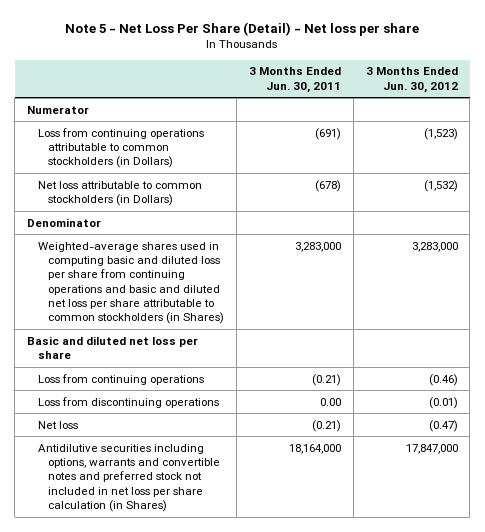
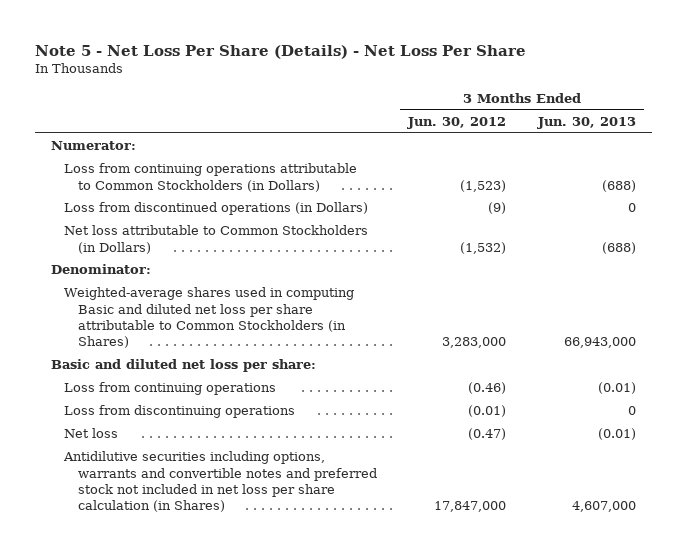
[65,21,420,36] Note 5 - Net Loss Per Share (Detail) - Net loss per share -> [35,44,527,59] Note 5 - Net Loss Per Share (Details) - Net Loss Per Share
[248,67,341,93] 3 Months Ended Jun. 30, 2011 -> none
none -> [537,116,637,129] Jun. 30, 2013
[27,105,90,114] Numerator -> [51,141,137,151] Numerator:
[37,127,204,169] Loss from continuing operations attributable to common stockholders (in Dollars) -> [64,163,358,192] Loss from continuing operations attributable to Common Stockholders (in Dollars)
none -> [64,202,369,216] Loss from discontinued operations (in Dollars)
[37,180,202,207] Net loss attributable to common stockholders (in Dollars) -> [64,225,369,254] Net loss attributable to Common Stockholders (in Dollars)
[27,217,102,227] Denominator -> [51,264,152,275] Denominator:
[37,241,225,325] Weighted-average shares used in computing basic and diluted loss per share from continuing operations and basic and diluted net loss per share attributable to common stockholders (in Shares) -> [64,287,355,349] Weighted-average shares used in computing Basic and diluted net loss per share attributable to Common Stockholders (in Shares)
[27,335,199,360] Basic and diluted net loss per share -> [51,359,317,373] Basic and diluted net loss per share:

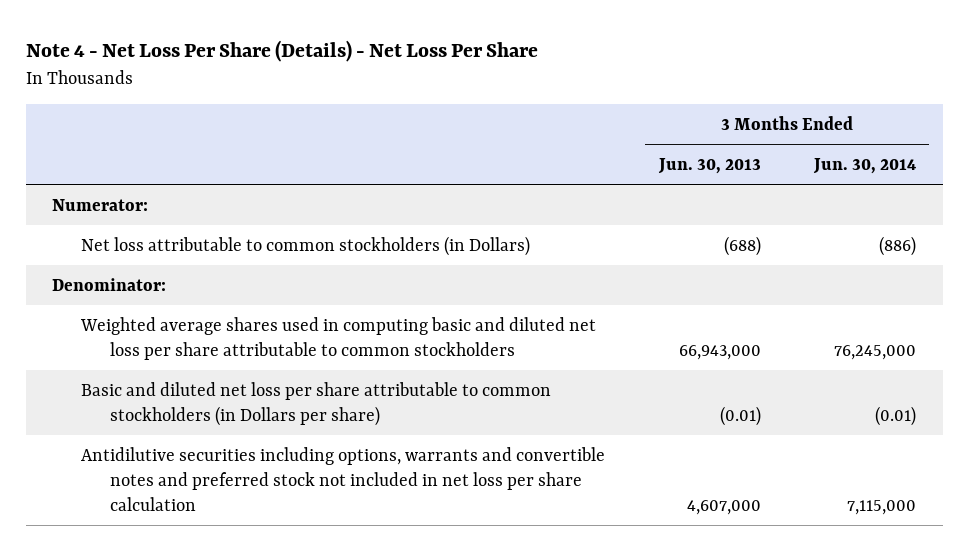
[35,44,527,59] Note 5 - Net Loss Per Share (Details) - Net Loss Per Share -> [25,39,538,62] Note 4 - Net Loss Per Share (Details) - Net Loss Per Share
[407,116,507,129] Jun. 30, 2012 -> none
none -> [813,157,917,174] Jun. 30, 2014
[64,163,358,192] Loss from continuing operations attributable to Common Stockholders (in Dollars) -> none
[64,202,369,216] Loss from discontinued operations (in Dollars) -> none
[64,225,369,254] Net loss attributable to Common Stockholders (in Dollars) -> [81,235,531,256] Net loss attributable to common stockholders (in Dollars)
[51,359,317,373] Basic and diluted net loss per share: -> none
[64,382,277,396] Loss from continuing operations -> none
[64,405,296,419] Loss from discontinuing operations -> none
[64,287,355,349] Weighted-average shares used in computing Basic and diluted net loss per share attributable to Common Stockholders (in Shares) -> [80,316,597,360] Weighted average shares used in computing basic and diluted net loss per share attributable to common stockholders
[64,428,119,439] Net loss -> [81,381,552,426] Basic and diluted net loss per share attributable to common stockholders (in Dollars per share)
[63,451,377,513] Antidilutive securities including options, warrants and convertible notes and preferred stock not included in net loss per share calculation (in Shares) -> [81,446,606,511] Antidilutive securities including options, warrants and convertible notes and preferred stock not included in net loss per share calculation

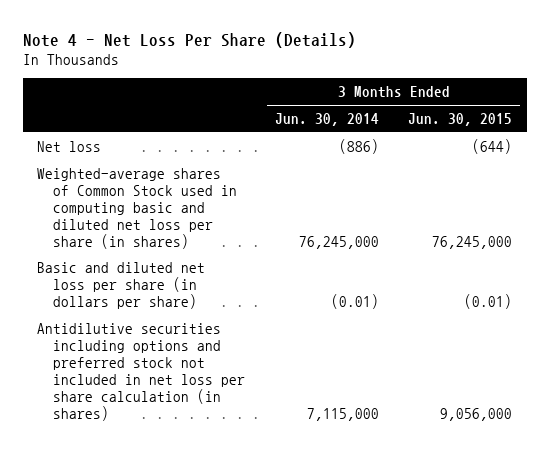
[25,39,538,62] Note 4 - Net Loss Per Share (Details) - Net Loss Per Share -> [22,31,356,48] Note 4 - Net Loss Per Share (Details)
[657,157,761,174] Jun. 30, 2013 -> none
none -> [408,113,513,127] Jun. 30, 2015
[52,198,149,211] Numerator: -> none
[52,277,167,291] Denominator: -> none
[81,235,531,256] Net loss attributable to common stockholders (in Dollars) -> [37,140,102,152] Net loss
[80,316,597,360] Weighted average shares used in computing basic and diluted net loss per share attributable to common stockholders -> [37,167,238,249] Weighted-average shares of Common Stock used in computing basic and diluted net loss per share (in shares)
[81,381,552,426] Basic and diluted net loss per share attributable to common stockholders (in Dollars per share) -> [37,261,206,309] Basic and diluted net loss per share (in dollars per share)
[81,446,606,511] Antidilutive securities including options, warrants and convertible notes and preferred stock not included in net loss per share calculation -> [37,322,246,421] Antidilutive securities including options and preferred stock not included in net loss per share calculation (in shares)

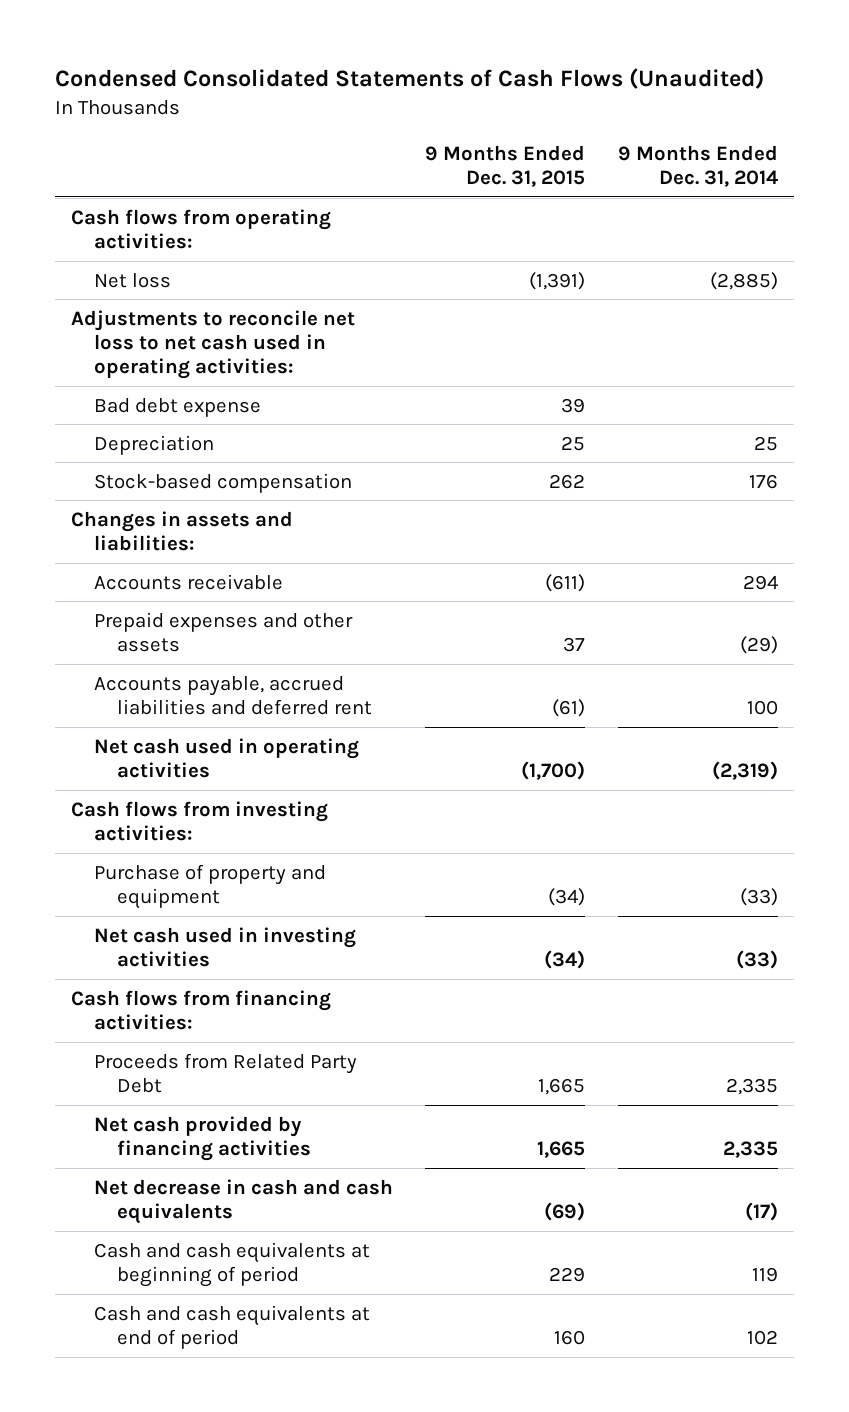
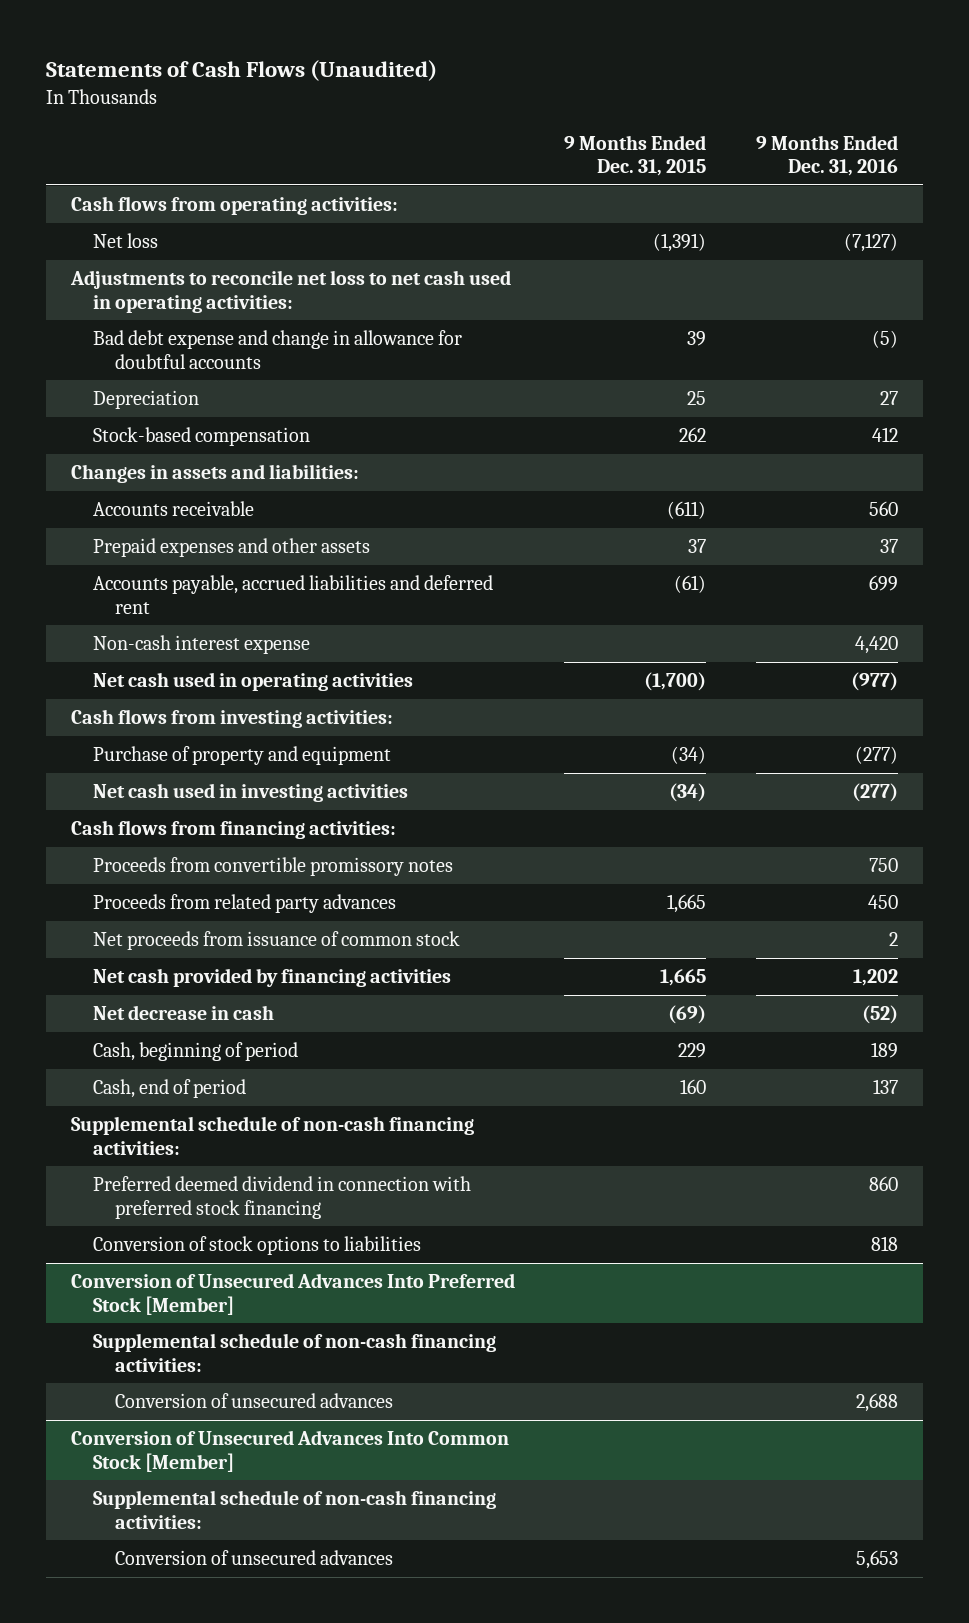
[54,68,764,90] Condensed Consolidated Statements of Cash Flows (Unaudited) -> [45,60,437,82] Statements of Cash Flows (Unaudited)
[617,144,778,187] 9 Months Ended Dec. 31, 2014 -> none
none -> [756,134,899,177] 9 Months Ended Dec. 31, 2016
[94,397,262,417] Bad debt expense -> [92,330,462,369] Bad debt expense and change in allowance for doubtful accounts
none -> [92,635,310,655] Non-cash interest expense
none -> [92,857,453,877] Proceeds from convertible promissory notes
[94,1052,358,1093] Proceeds from Related Party Debt -> [92,894,396,914] Proceeds from related party advances
none -> [92,931,460,951] Net proceeds from issuance of common stock
[94,1178,394,1224] Net decrease in cash and cash equivalents -> [92,1005,274,1021] Net decrease in cash
[94,1241,371,1287] Cash and cash equivalents at beginning of period -> [92,1042,298,1062] Cash, beginning of period
[94,1304,371,1349] Cash and cash equivalents at end of period -> [92,1079,246,1099] Cash, end of period
none -> [70,1116,474,1155] Supplemental schedule of non-cash financing activities:
none -> [92,1176,471,1219] Preferred deemed dividend in connection with preferred stock financing
none -> [92,1236,421,1256] Conversion of stock options to liabilities
none -> [70,1273,515,1315] Conversion of Unsecured Advances Into Preferred Stock [Member]
none -> [92,1333,496,1372] Supplemental schedule of non-cash financing activities:
none -> [114,1393,393,1409] Conversion of unsecured advances
none -> [70,1430,509,1472] Conversion of Unsecured Advances Into Common Stock [Member]
none -> [92,1490,496,1529] Supplemental schedule of non-cash financing activities:
none -> [114,1550,393,1566] Conversion of unsecured advances

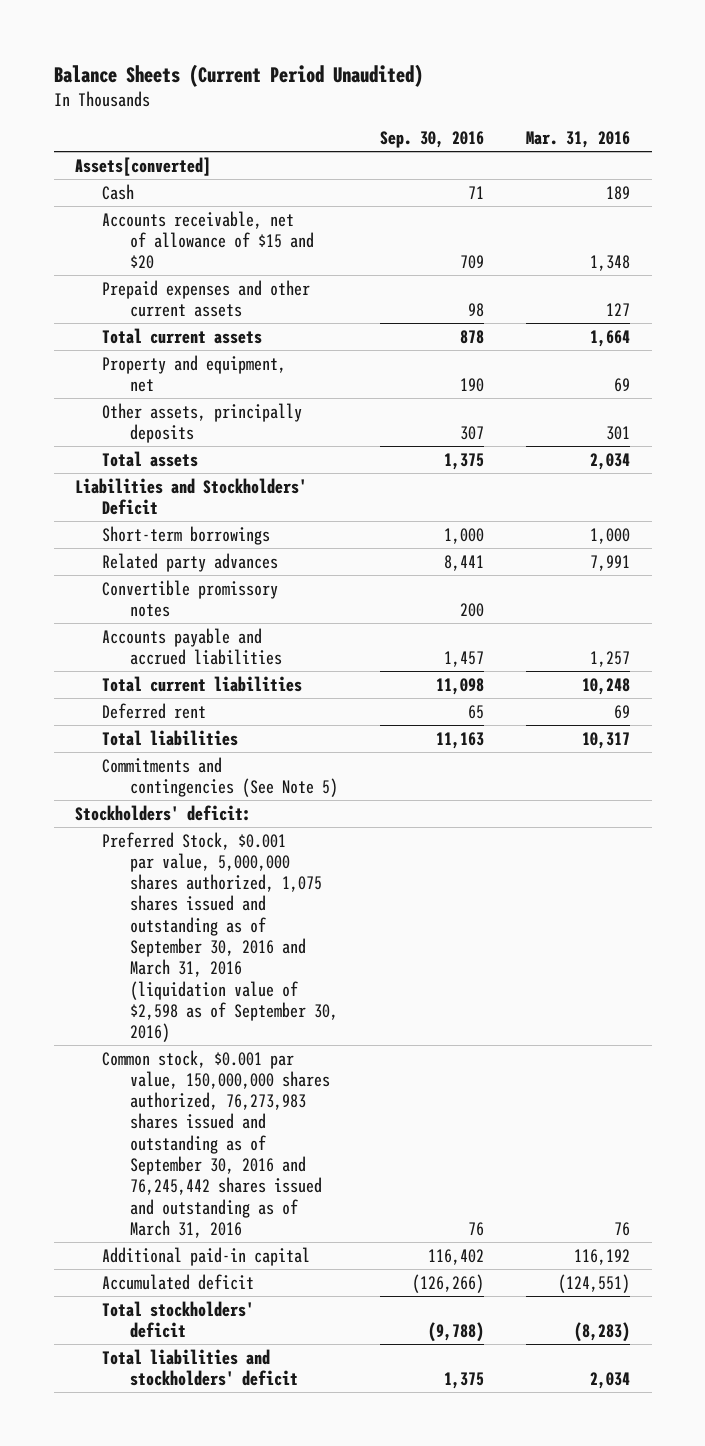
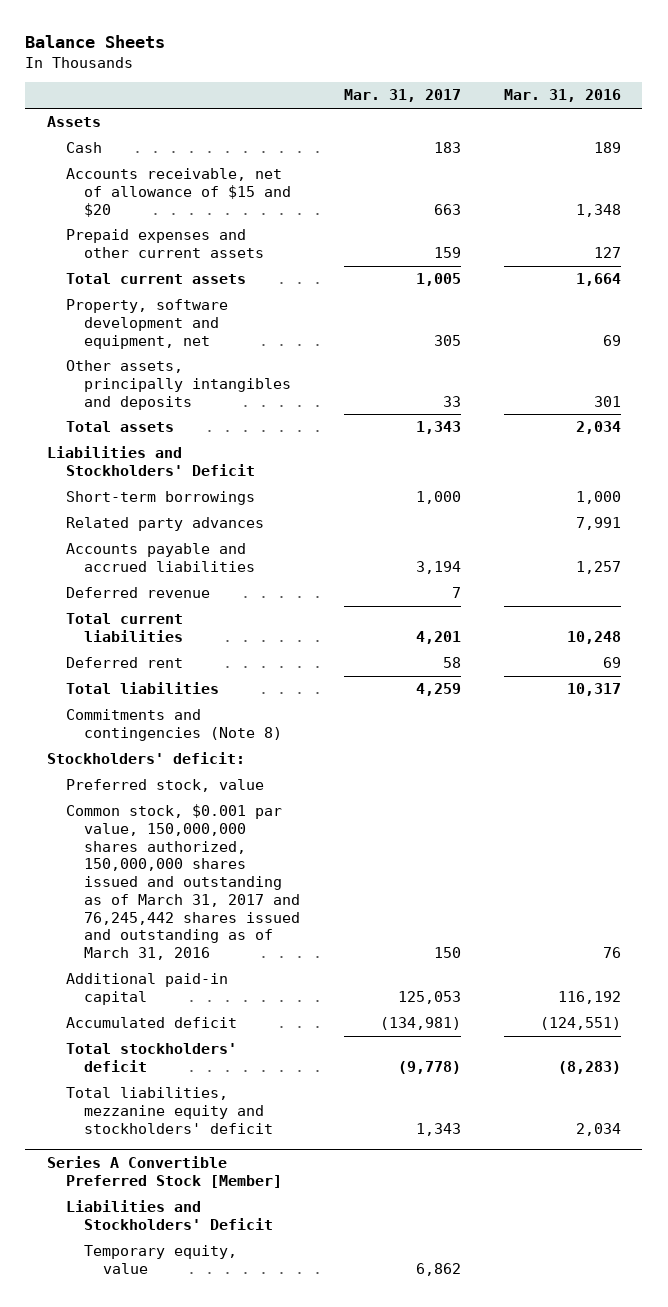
[53,63,423,87] Balance Sheets (Current Period Unaudited) -> [25,34,166,48] Balance Sheets
[380,131,485,149] Sep. 30, 2016 -> none
none -> [343,89,461,103] Mar. 31, 2017
[74,156,211,176] Assets[converted] -> [46,116,101,128] Assets
[102,354,287,392] Property and equipment, net -> [65,299,228,349] Property, software development and equipment, net
[102,402,303,443] Other assets, principally deposits -> [65,360,292,410] Other assets, principally intangibles and deposits
[102,579,279,617] Convertible promissory notes -> none
none -> [65,587,210,599] Deferred revenue
[102,756,338,797] Commitments and contingencies (See Note 5) -> [65,709,283,742] Commitments and contingencies (Note 8)
[102,831,338,1043] Preferred Stock, $0.001 par value, 5,000,000 shares authorized, 1,075 shares issued and outstanding as of September 30, 2016 and March 31, 2016 (liquidation value of $2,598 as of September 30, 2016) -> [65,779,264,793] Preferred stock, value
[102,1049,330,1238] Common stock, $0.001 par value, 150,000,000 shares authorized, 76,273,983 shares issued and outstanding as of September 30, 2016 and 76,245,442 shares issued and outstanding as of March 31, 2016 -> [65,804,301,961] Common stock, $0.001 par value, 150,000,000 shares authorized, 150,000,000 shares issued and outstanding as of March 31, 2017 and 76,245,442 shares issued and outstanding as of March 31, 2016
[102,1348,298,1386] Total liabilities and stockholders' deficit -> [65,1087,274,1134] Total liabilities, mezzanine equity and stockholders' deficit
none -> [46,1156,282,1188] Series A Convertible Preferred Stock [Member]
none -> [65,1200,274,1231] Liabilities and Stockholders' Deficit
none -> [84,1245,238,1275] Temporary equity, value

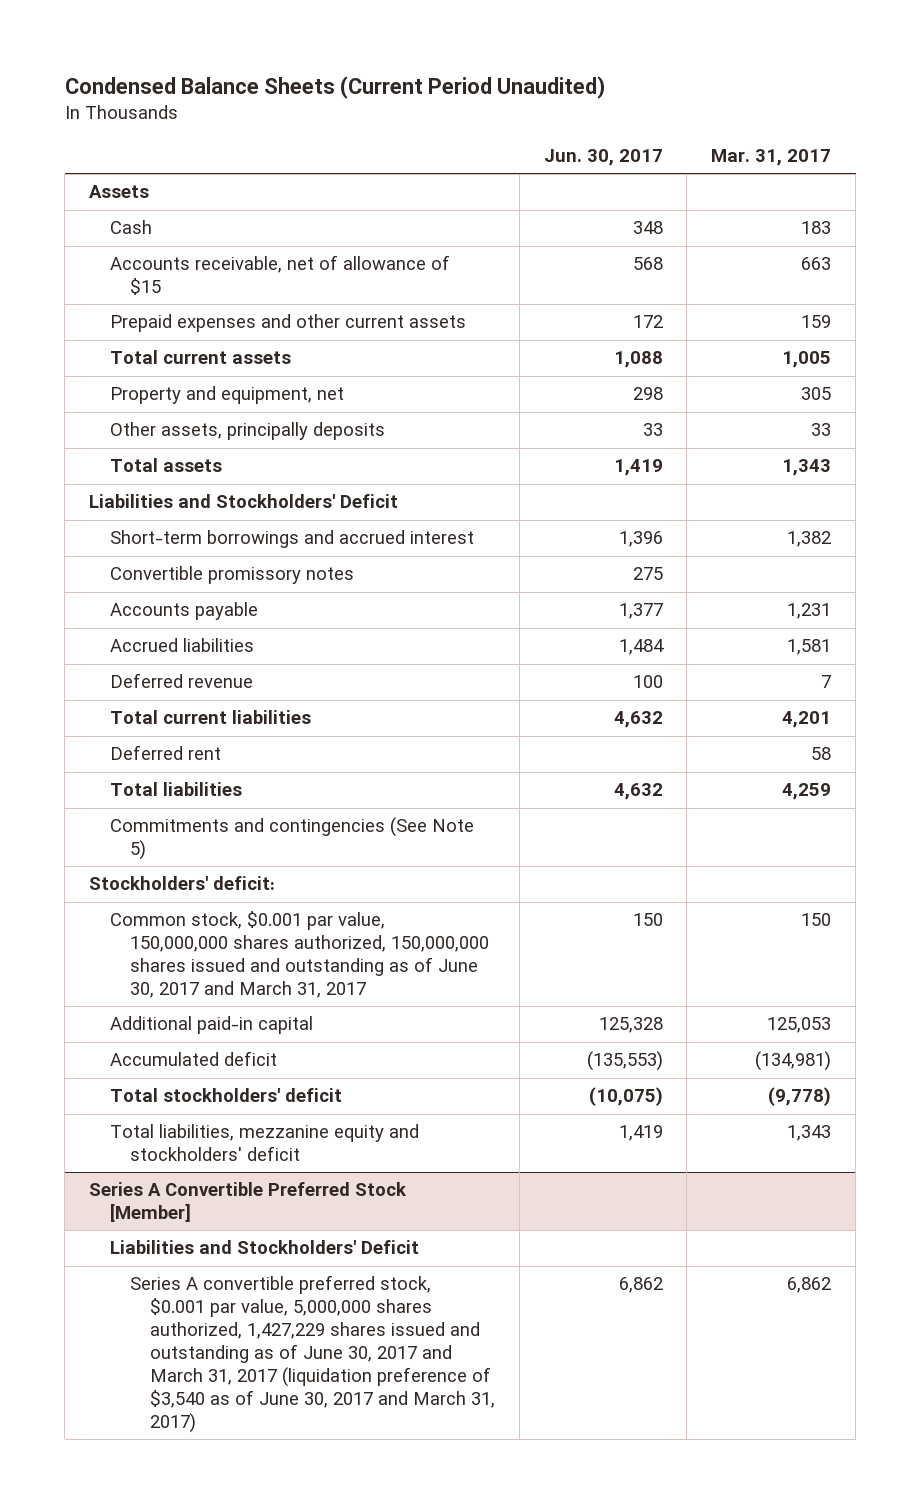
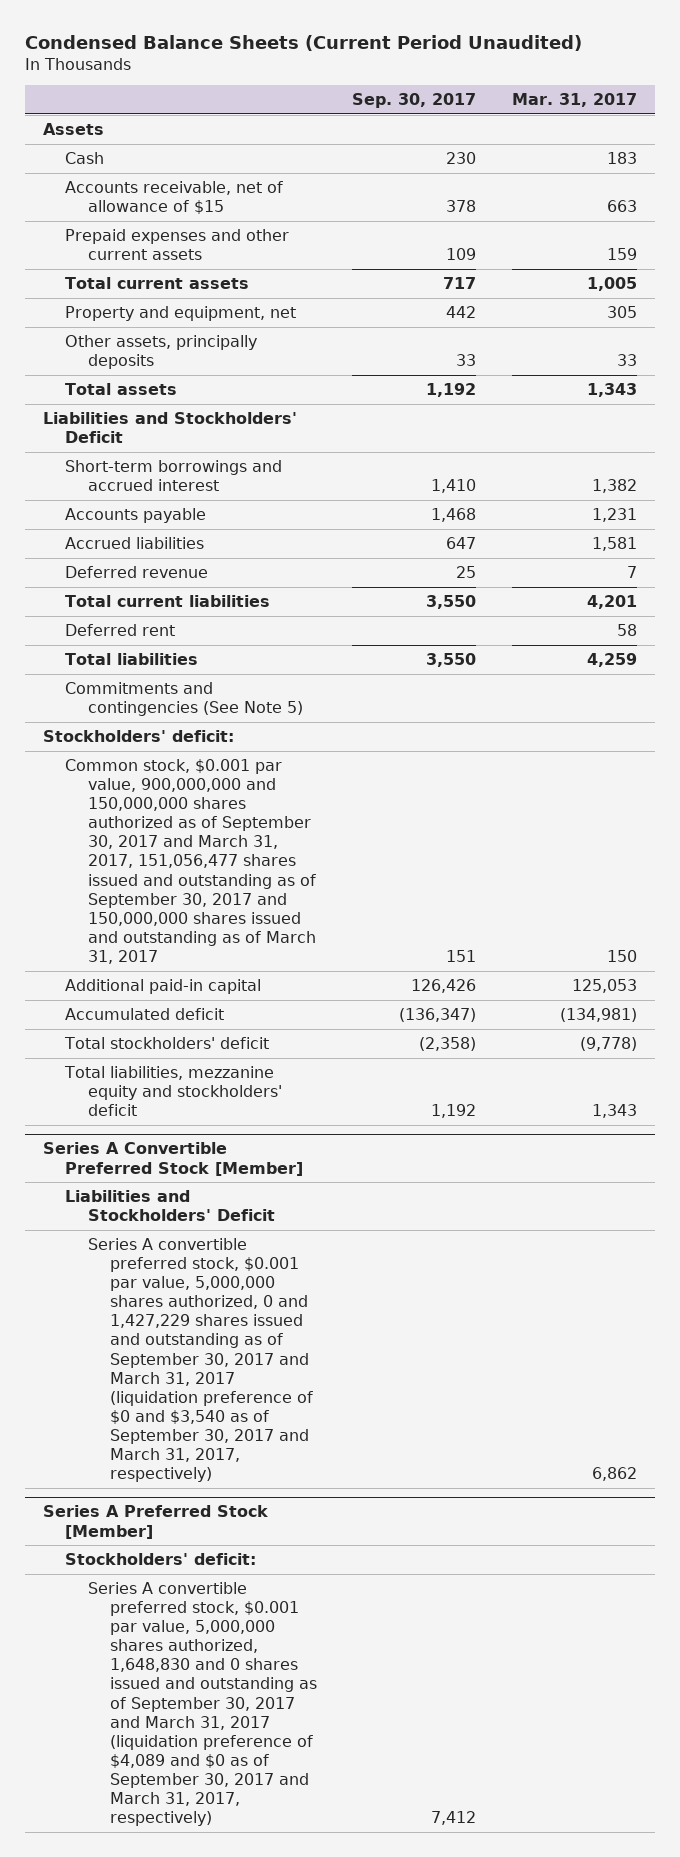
[543,148,663,166] Jun. 30, 2017 -> none
none -> [352,93,477,109] Sep. 30, 2017
[109,566,354,585] Convertible promissory notes -> none
[109,911,489,999] Common stock, $0.001 par value, 150,000,000 shares authorized, 150,000,000 shares issued and outstanding as of June 30, 2017 and March 31, 2017 -> [65,758,316,965] Common stock, $0.001 par value, 900,000,000 and 150,000,000 shares authorized as of September 30, 2017 and March 31, 2017, 151,056,477 shares issued and outstanding as of September 30, 2017 and 150,000,000 shares issued and outstanding as of March 31, 2017
[129,1275,496,1433] Series A convertible preferred stock, $0.001 par value, 5,000,000 shares authorized, 1,427,229 shares issued and outstanding as of June 30, 2017 and March 31, 2017 (liquidation preference of $3,540 as of June 30, 2017 and March 31, 2017) -> [87,1237,313,1483] Series A convertible preferred stock, $0.001 par value, 5,000,000 shares authorized, 0 and 1,427,229 shares issued and outstanding as of September 30, 2017 and March 31, 2017 (liquidation preference of $0 and $3,540 as of September 30, 2017 and March 31, 2017, respectively)
none -> [42,1505,268,1539] Series A Preferred Stock [Member]
none -> [65,1552,257,1565] Stockholders' deficit:
none -> [87,1581,317,1827] Series A convertible preferred stock, $0.001 par value, 5,000,000 shares authorized, 1,648,830 and 0 shares issued and outstanding as of September 30, 2017 and March 31, 2017 (liquidation preference of $4,089 and $0 as of September 30, 2017 and March 31, 2017, respectively)

